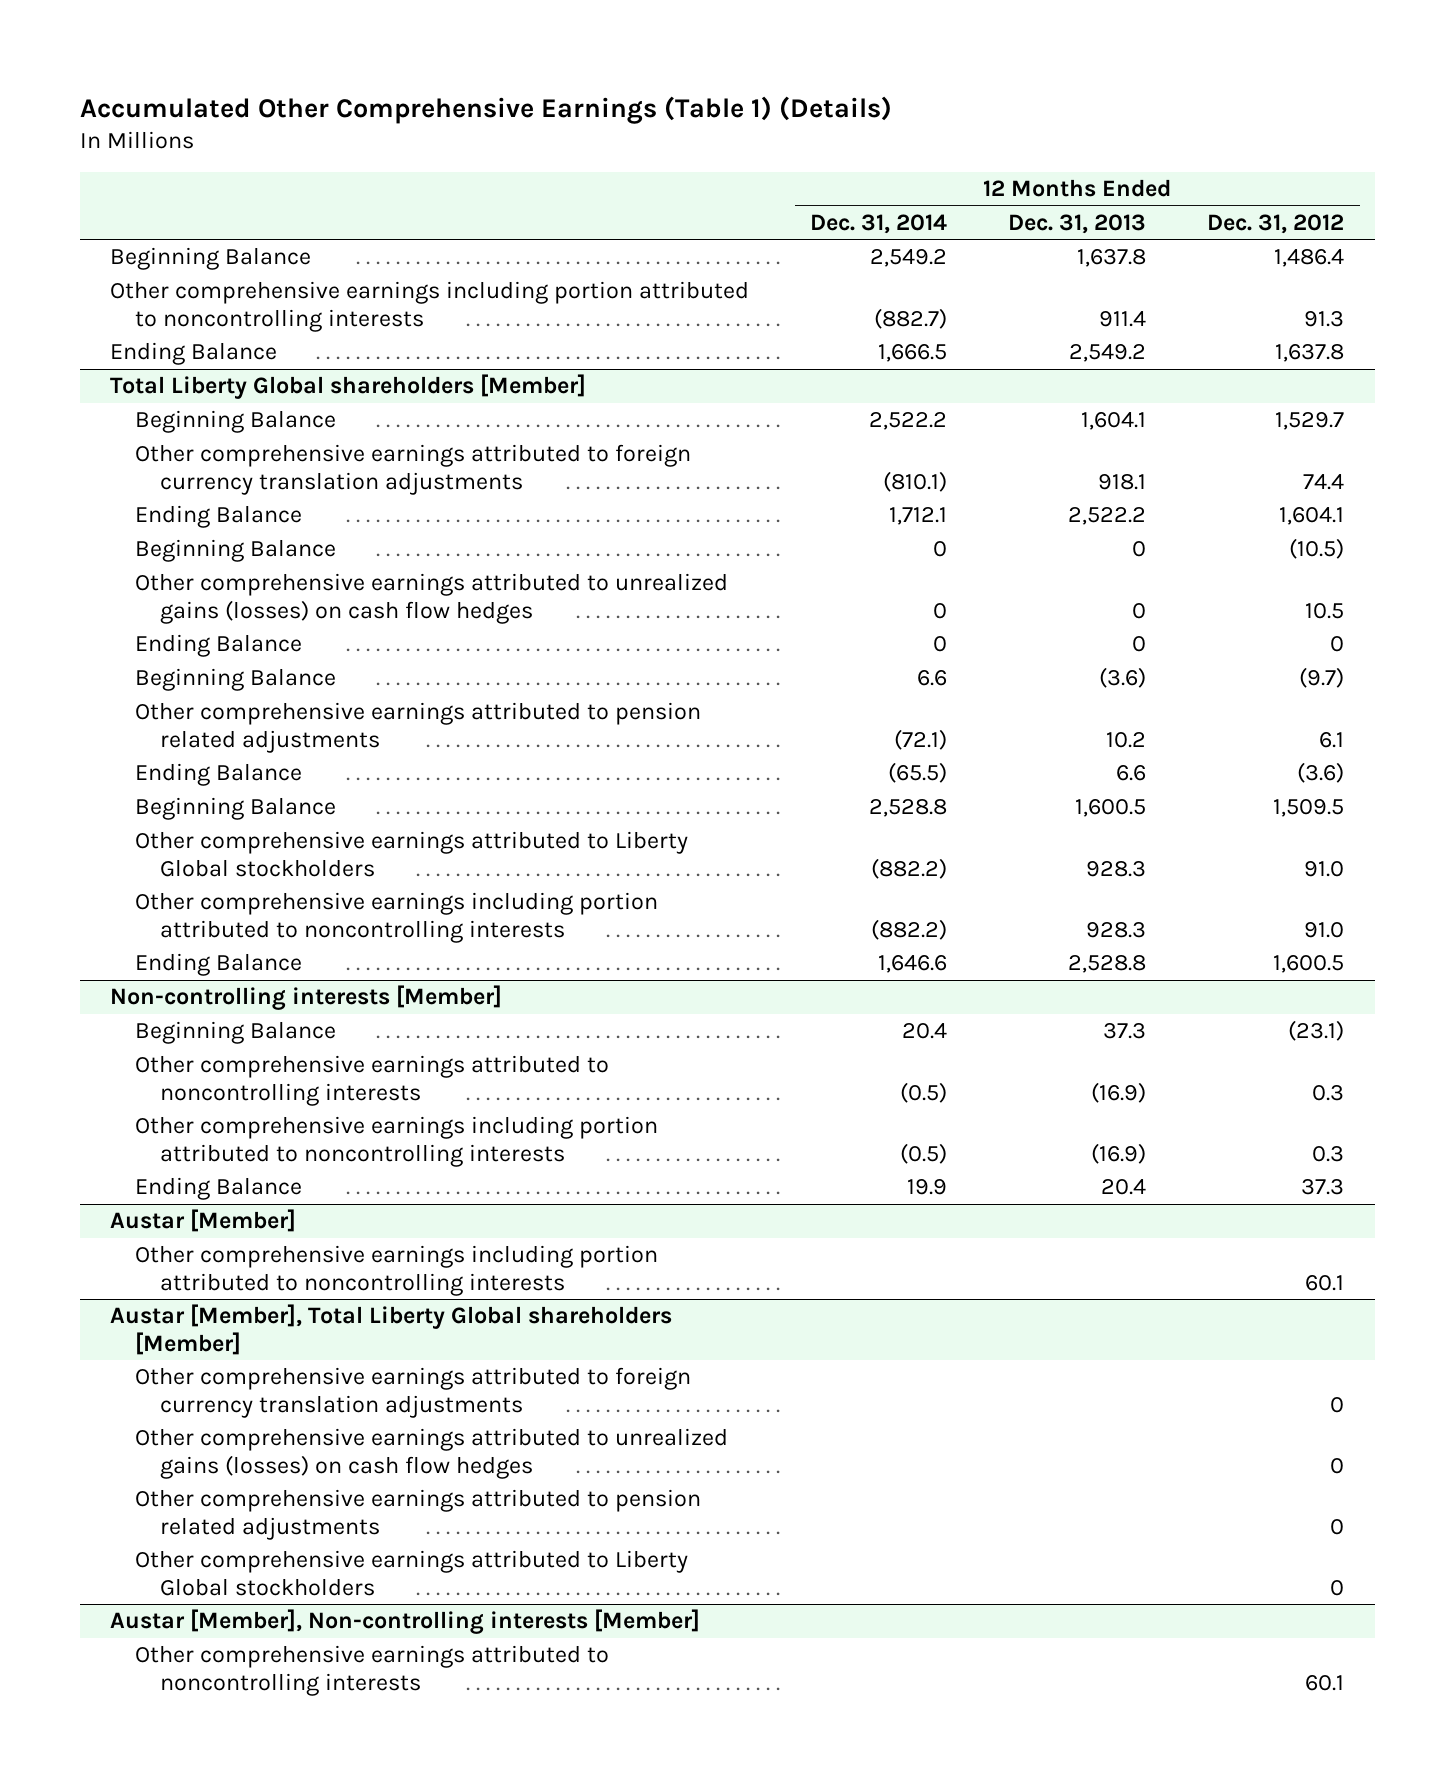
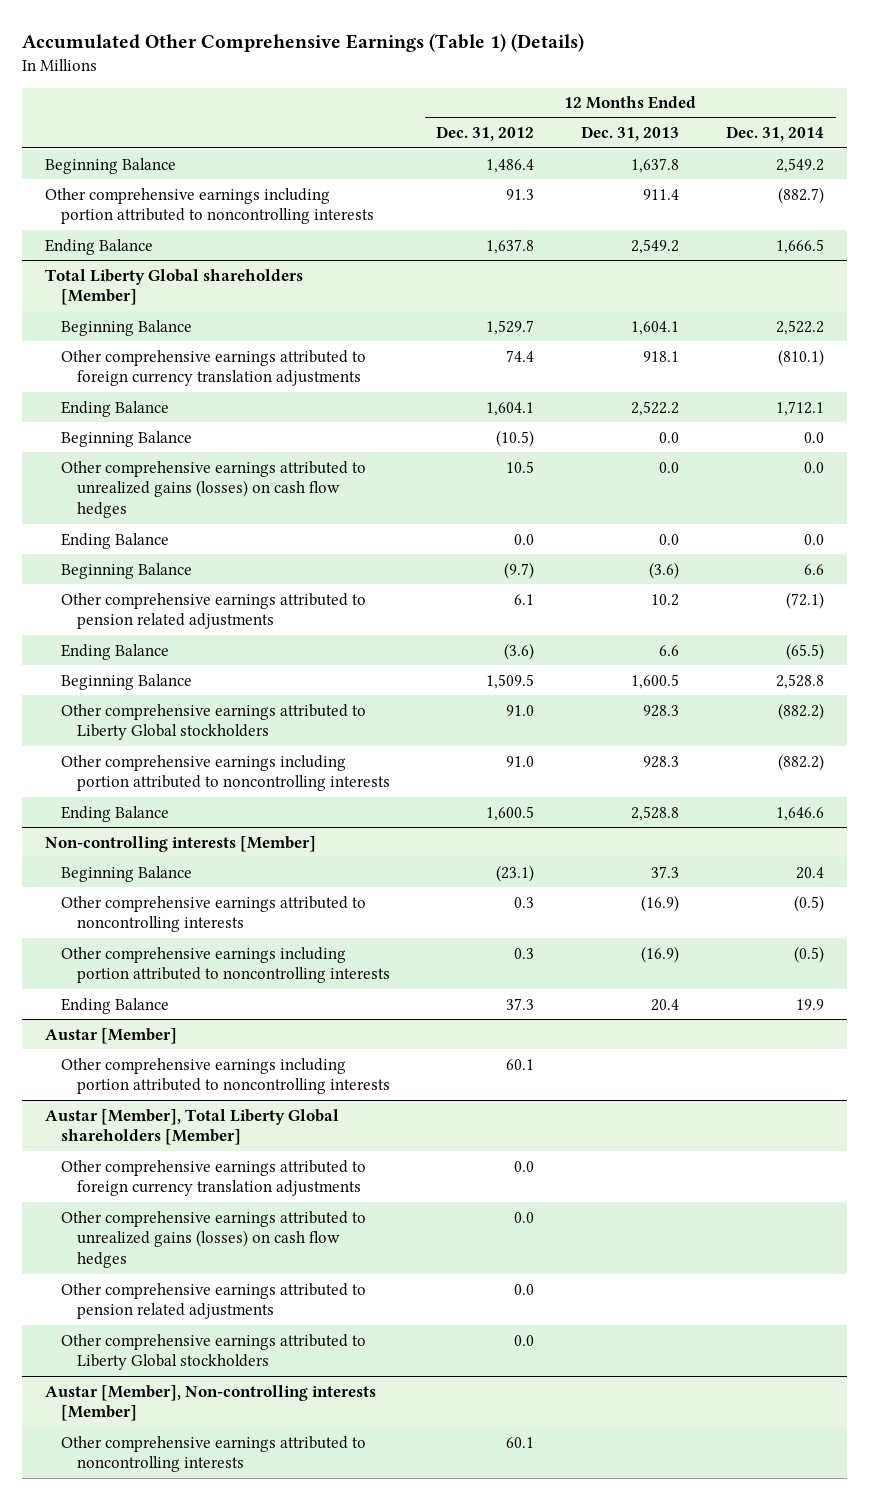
[933,541,948,558] 0 -> [803,431,824,443] 0.0
[1132,541,1147,558] 0 -> [659,431,680,443] 0.0
[933,602,948,619] 0 -> [803,461,824,473] 0.0
[1132,602,1147,619] 0 -> [659,461,680,473] 0.0
[933,636,948,653] 0 -> [803,533,824,545] 0.0
[1132,636,1147,653] 0 -> [659,533,680,545] 0.0
[1330,636,1345,653] 0 -> [514,533,535,545] 0.0
[1330,1396,1345,1413] 0 -> [514,1160,535,1172] 0.0
[1330,1457,1345,1474] 0 -> [514,1211,535,1223] 0.0
[1330,1518,1345,1535] 0 -> [514,1283,535,1295] 0.0
[1330,1579,1345,1596] 0 -> [514,1334,535,1346] 0.0

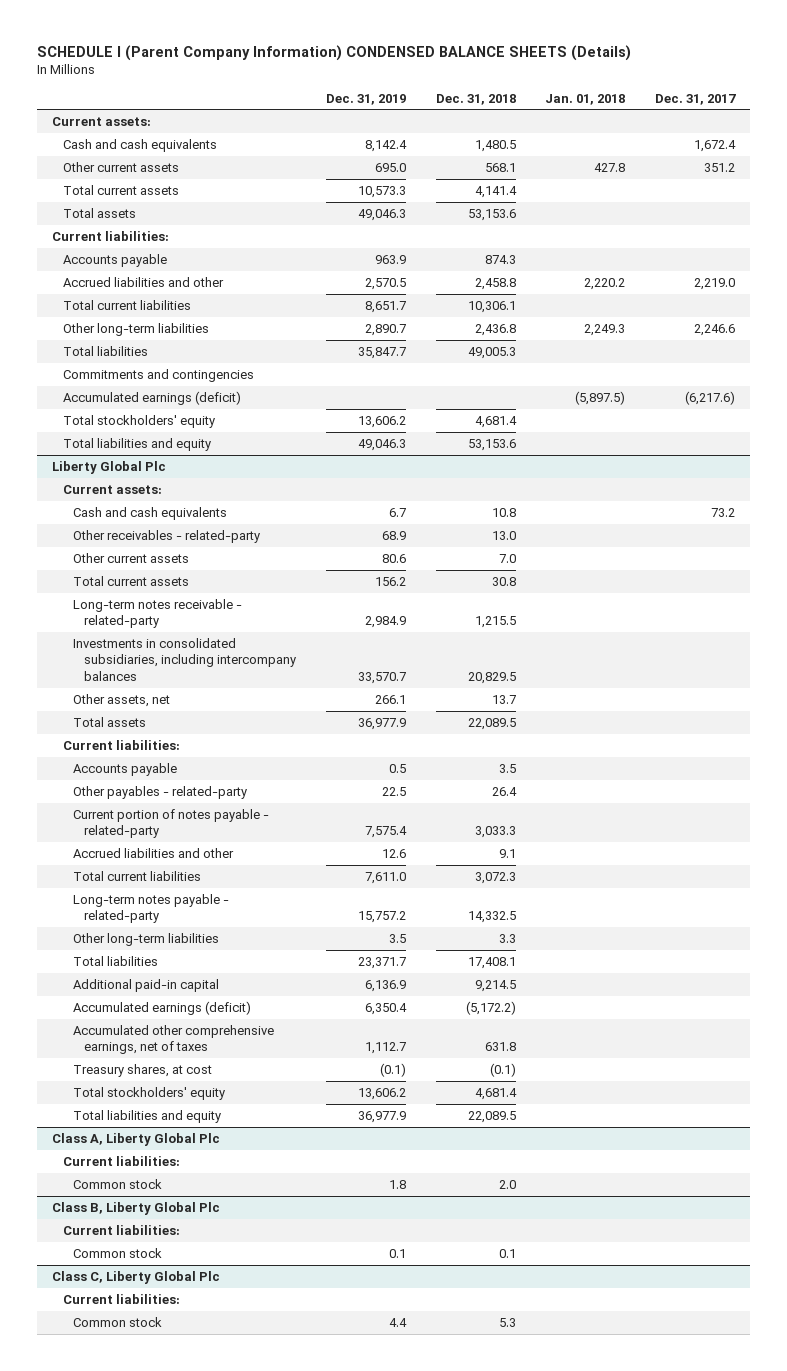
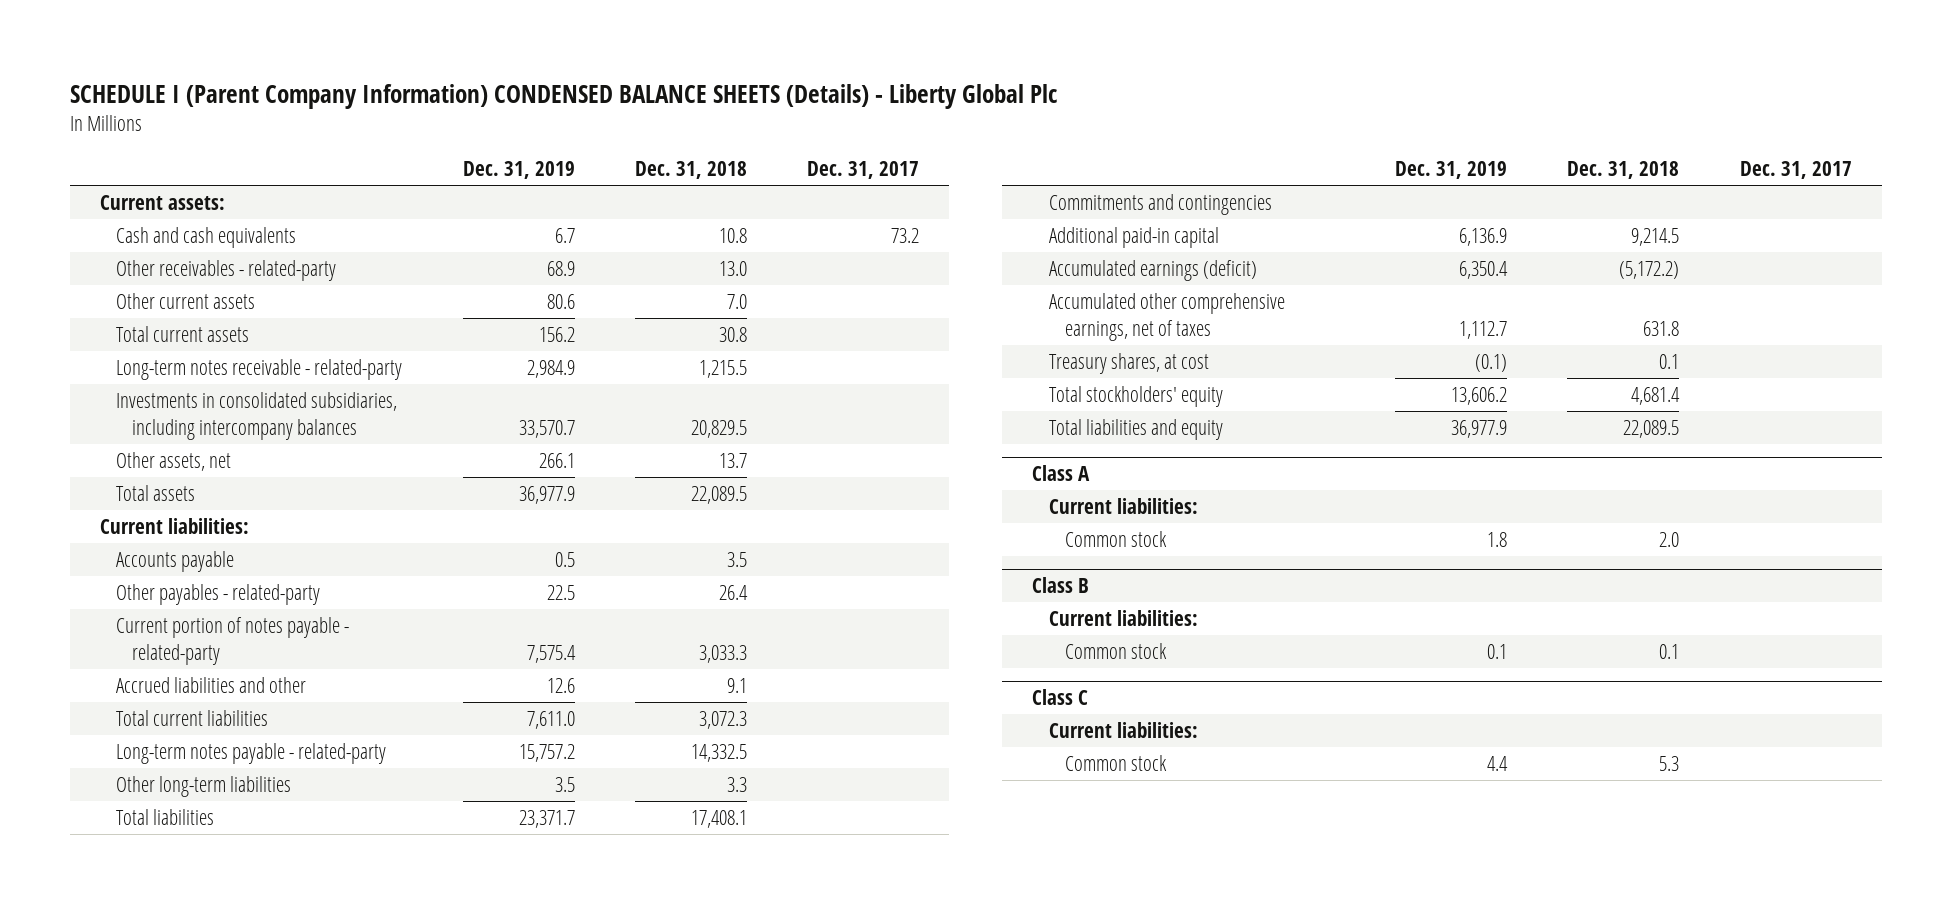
[37,44,632,61] SCHEDULE I (Parent Company Information) CONDENSED BALANCE SHEETS (Details) -> [69,83,1057,109] SCHEDULE I (Parent Company Information) CONDENSED BALANCE SHEETS (Details) - Liberty Global Plc
[545,93,626,105] Jan. 01, 2018 -> none
[62,138,217,152] Cash and cash equivalents -> none
[62,161,179,172] Other current assets -> none
[62,184,179,195] Total current assets -> none
[62,207,136,218] Total assets -> none
[51,230,169,241] Current liabilities: -> none
[62,253,167,267] Accounts payable -> none
[62,276,224,287] Accrued liabilities and other -> none
[62,299,191,310] Total current liabilities -> none
[62,322,209,336] Other long-term liabilities -> none
[62,345,148,356] Total liabilities -> none
[62,390,241,405] Accumulated earnings (deficit) -> none
[62,414,215,428] Total stockholders' equity -> none
[62,437,211,451] Total liabilities and equity -> none
[51,460,166,474] Liberty Global Plc -> none
[62,484,162,494] Current assets: -> none
[62,368,254,382] Commitments and contingencies -> [1048,194,1272,216] Commitments and contingencies
[489,1062,516,1077] (0.1) -> [1659,354,1680,370] 0.1
[51,1132,220,1146] Class A, Liberty Global Plc -> none
none -> [1032,465,1091,482] Class A
[51,1201,220,1215] Class B, Liberty Global Plc -> none
none -> [1032,577,1090,594] Class B
[51,1270,220,1284] Class C, Liberty Global Plc -> none
none -> [1032,689,1089,706] Class C

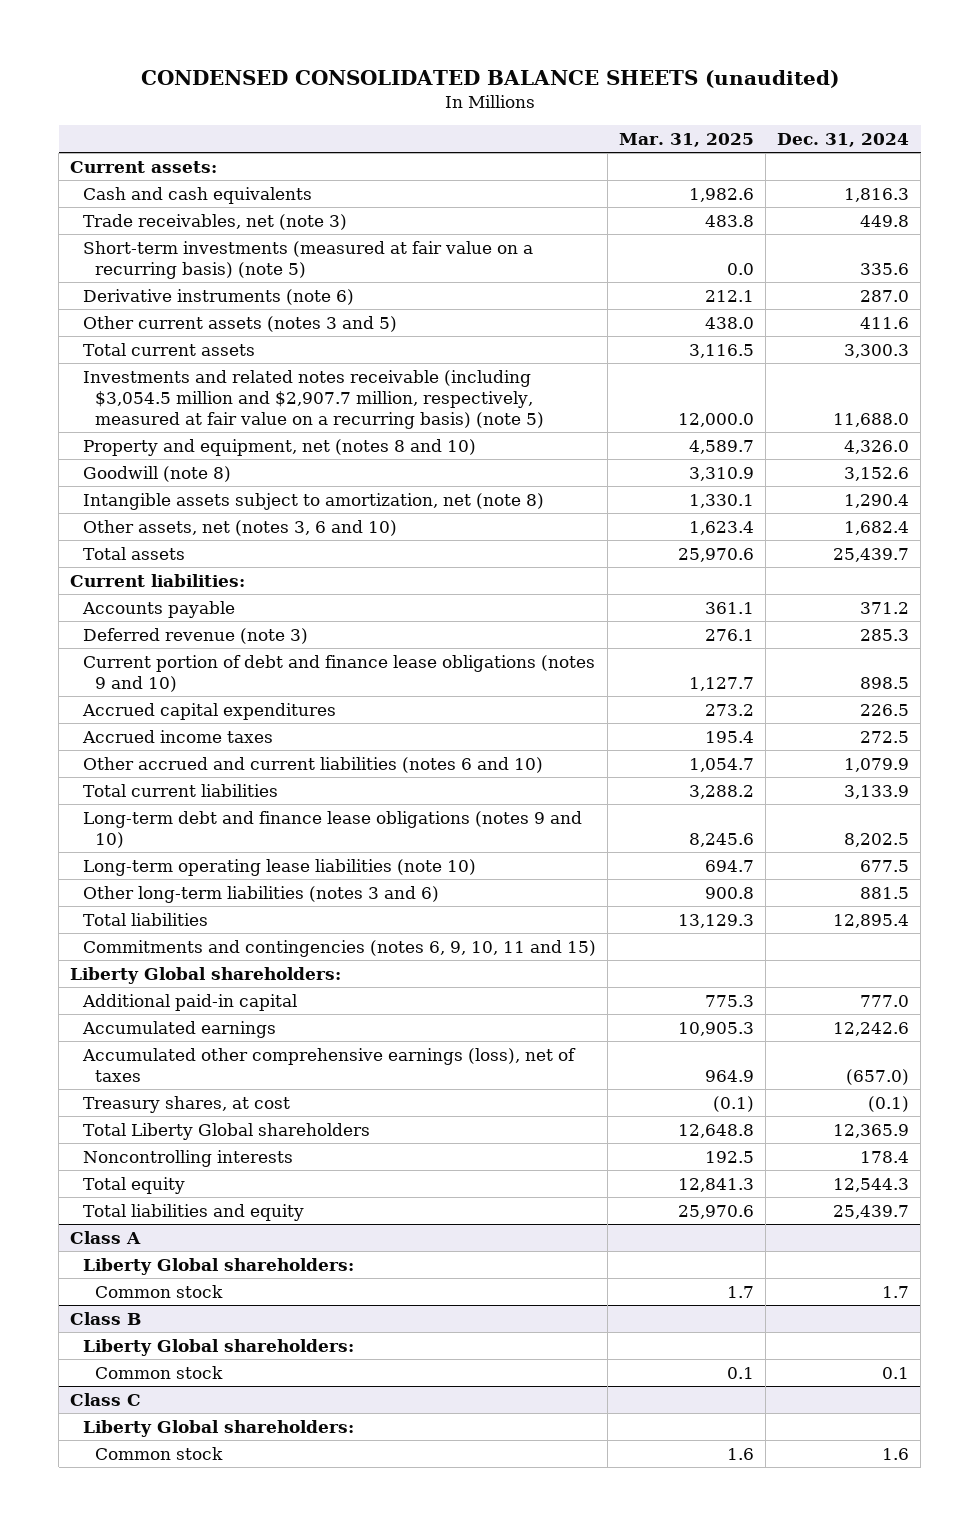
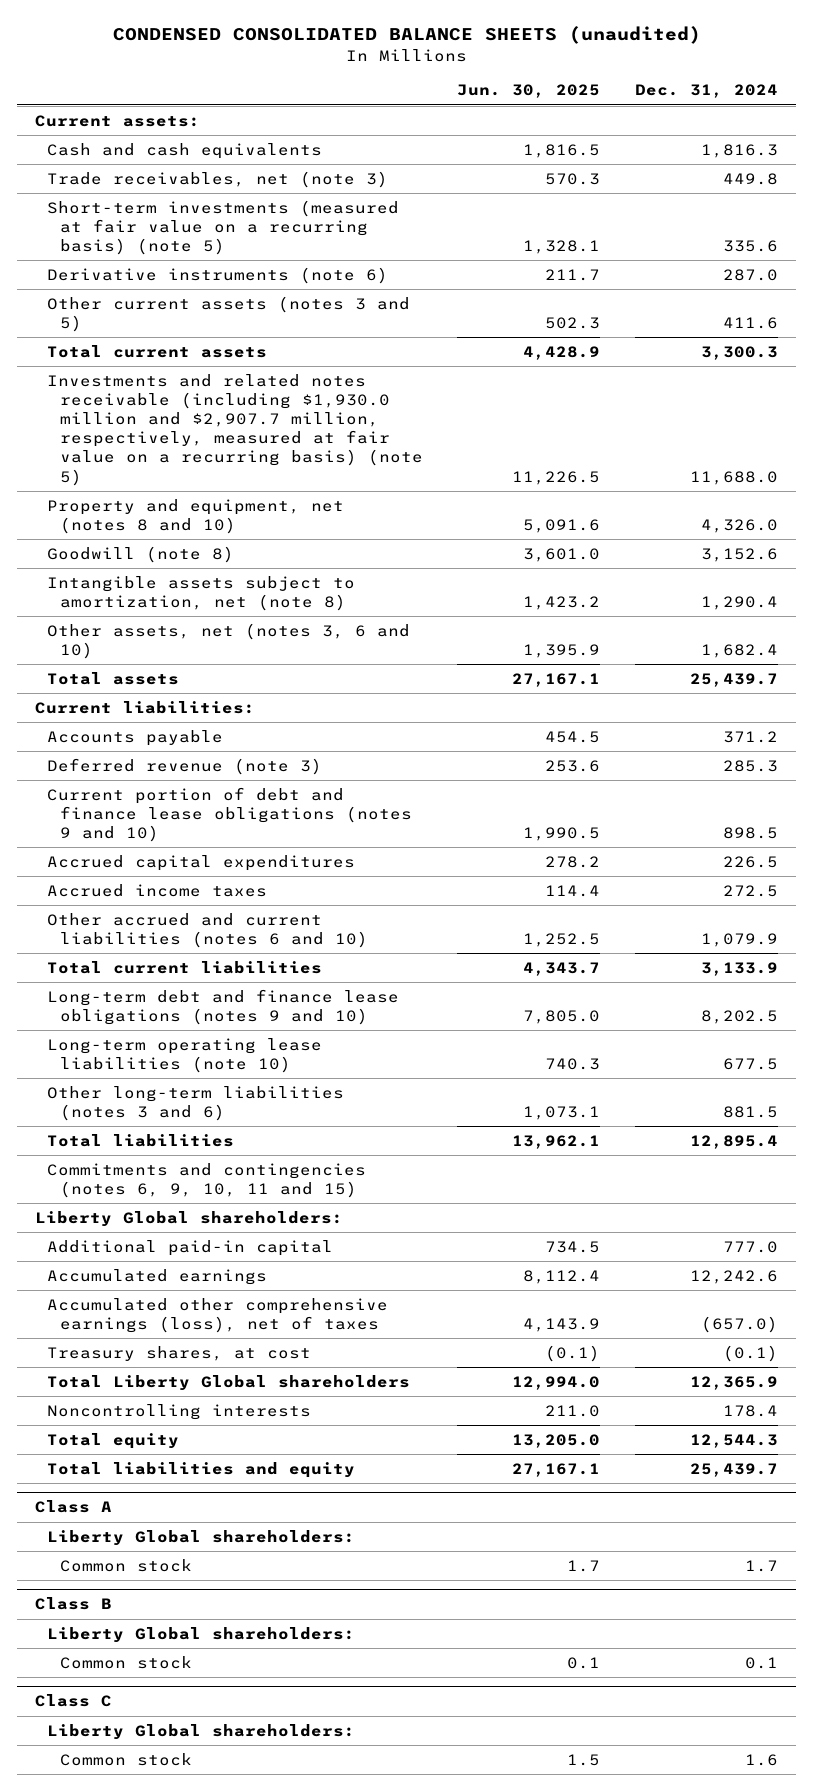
[618,132,754,147] Mar. 31, 2025 -> none
none -> [457,84,601,99] Jun. 30, 2025
[82,369,544,430] Investments and related notes receivable (including $3,054.5 million and $2,907.7 million, respectively, measured at fair value on a recurring basis) (note 5) -> [47,373,423,486] Investments and related notes receivable (including $1,930.0 million and $2,907.7 million, respectively, measured at fair value on a recurring basis) (note 5)

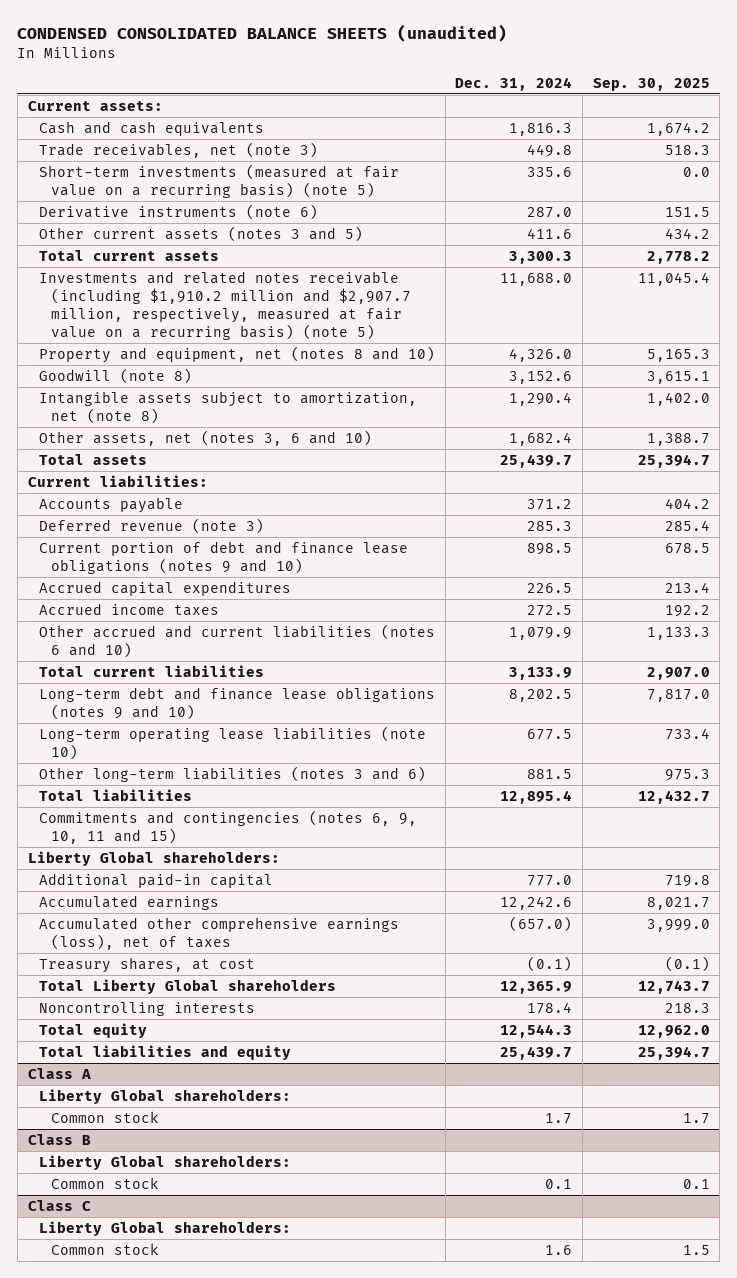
[457,84,601,99] Jun. 30, 2025 -> none
none -> [592,77,710,91] Sep. 30, 2025
[47,373,423,486] Investments and related notes receivable (including $1,930.0 million and $2,907.7 million, respectively, measured at fair value on a recurring basis) (note 5) -> [39,270,411,340] Investments and related notes receivable (including $1,910.2 million and $2,907.7 million, respectively, measured at fair value on a recurring basis) (note 5)

